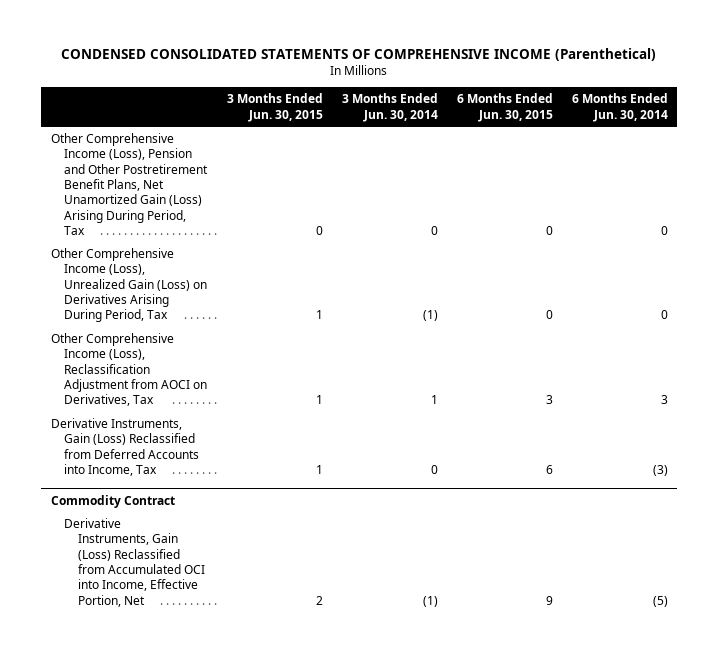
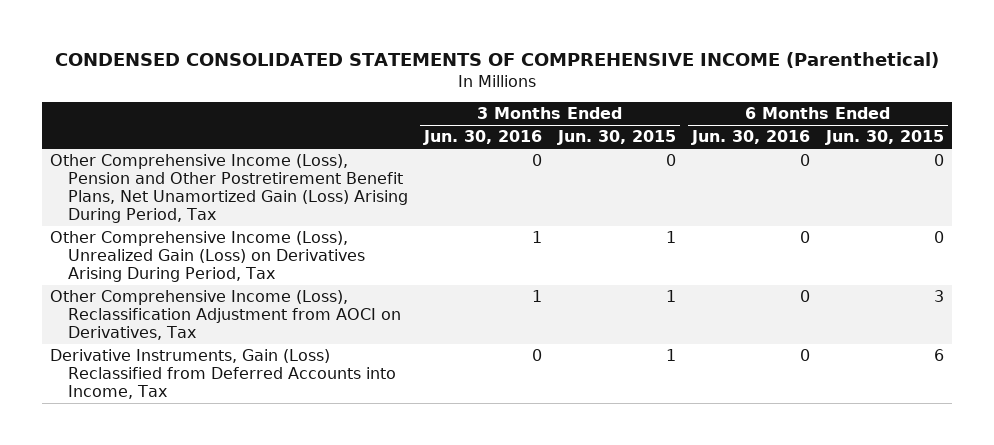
[341,93,438,122] 3 Months Ended Jun. 30, 2014 -> none
[571,93,668,122] 6 Months Ended Jun. 30, 2014 -> none
none -> [423,130,543,146] Jun. 30, 2016
none -> [690,130,810,146] Jun. 30, 2016
[50,494,175,508] Commodity Contract -> none
[64,517,206,607] Derivative Instruments, Gain (Loss) Reclassified from Accumulated OCI into Income, Effective Portion, Net -> none

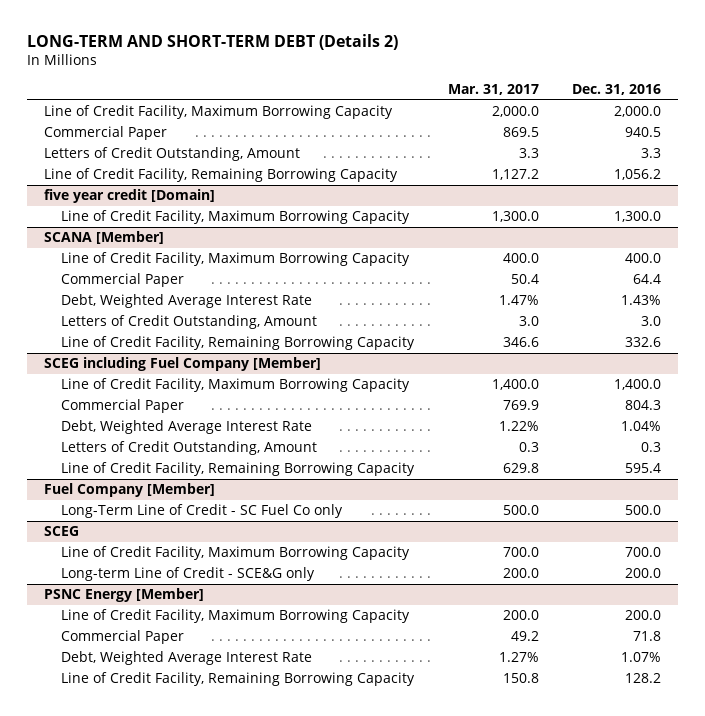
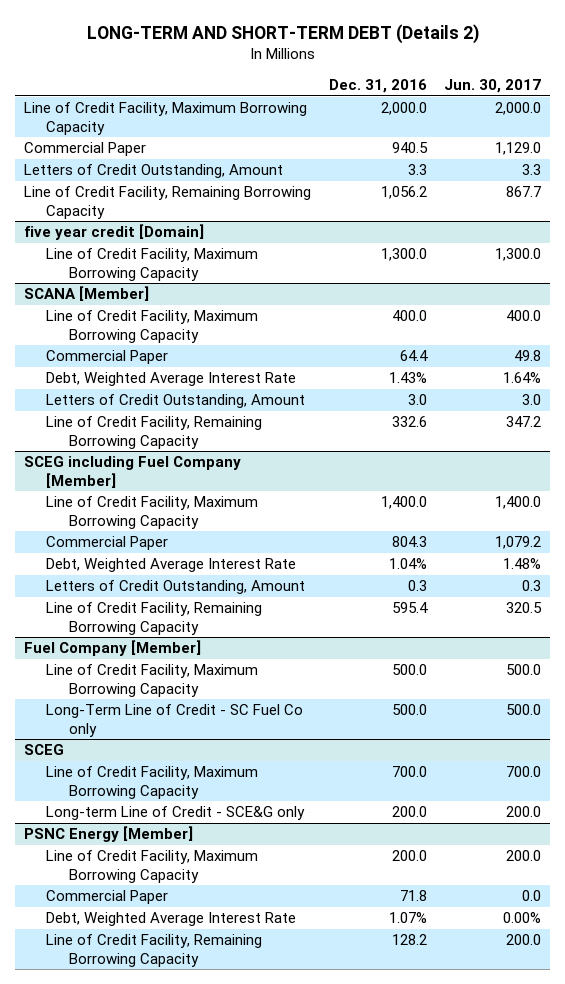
[447,83,539,95] Mar. 31, 2017 -> none
none -> [443,79,541,94] Jun. 30, 2017
none -> [46,664,259,697] Line of Credit Facility, Maximum Borrowing Capacity

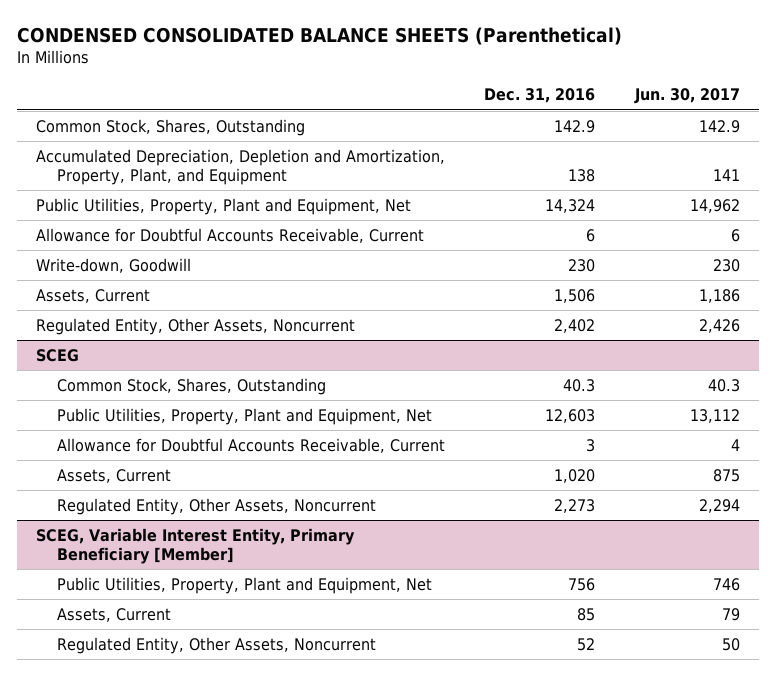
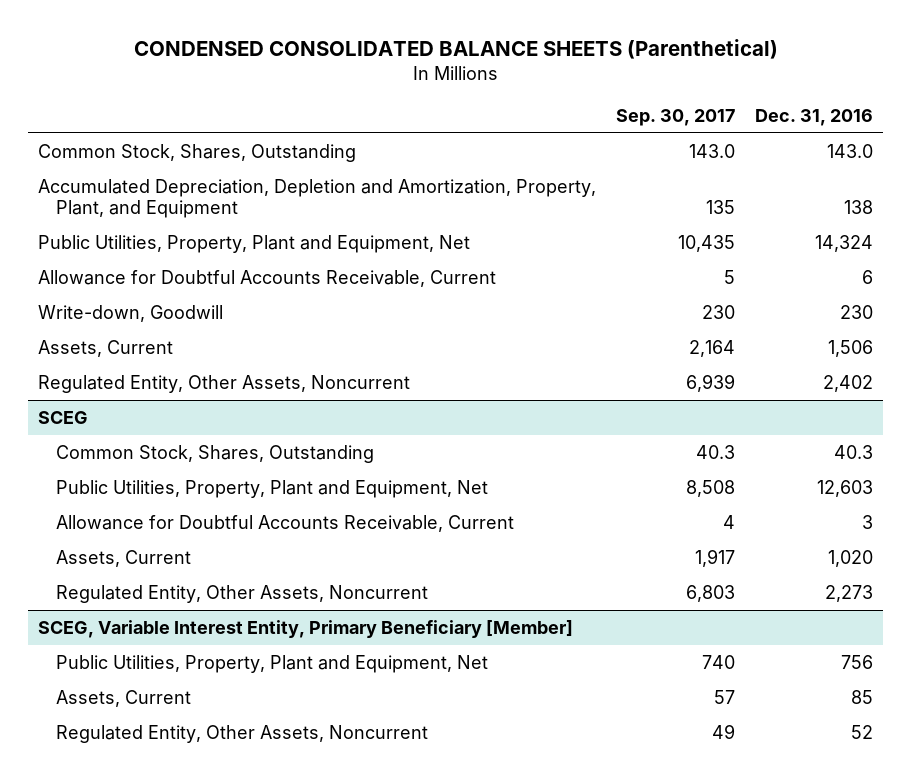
[633,88,740,105] Jun. 30, 2017 -> none
none -> [616,108,736,126] Sep. 30, 2017
[554,119,596,133] 142.9 -> [827,144,874,159] 143.0

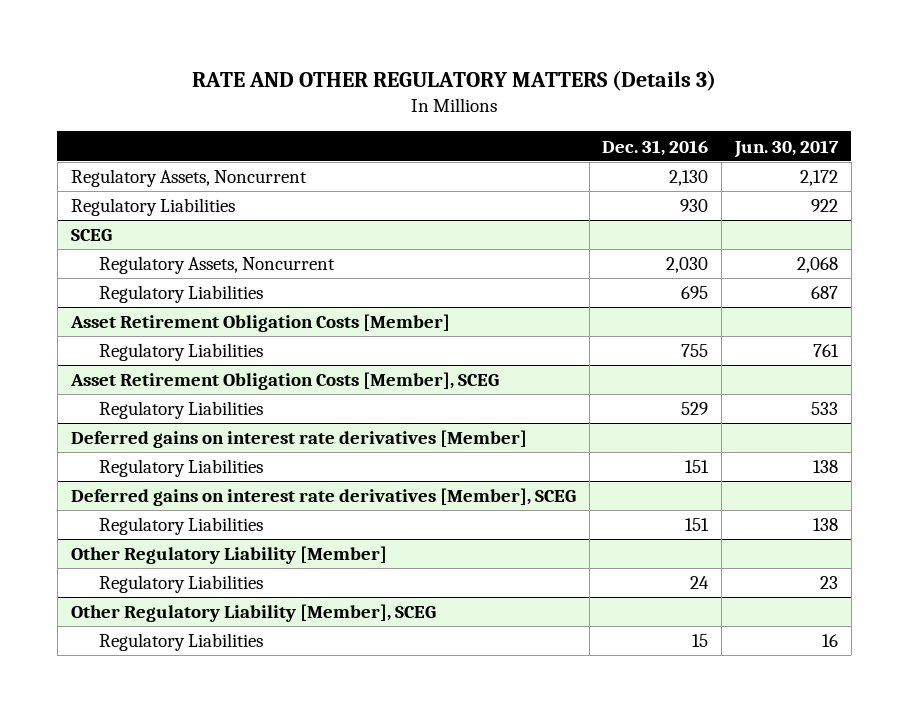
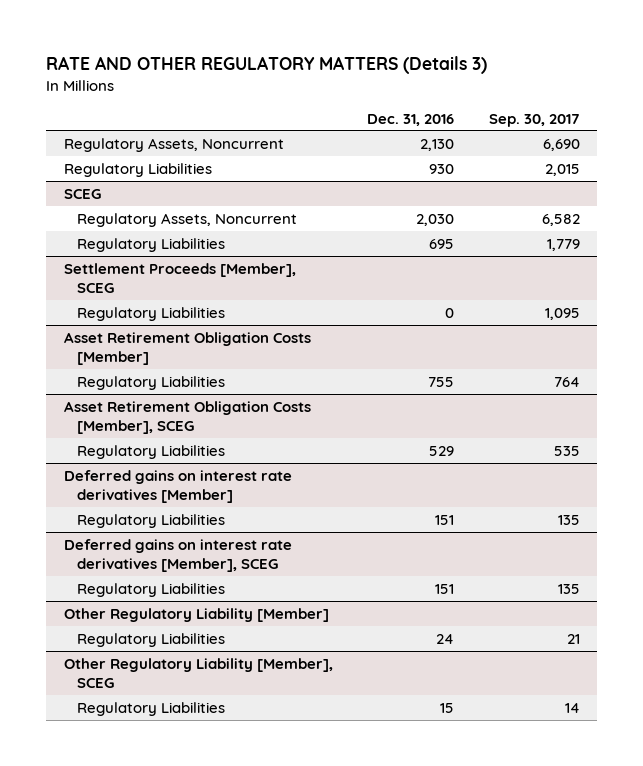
[734,139,840,158] Jun. 30, 2017 -> none
none -> [488,113,580,127] Sep. 30, 2017
none -> [63,262,296,293] Settlement Proceeds [Member], SCEG
none -> [77,306,226,321] Regulatory Liabilities

